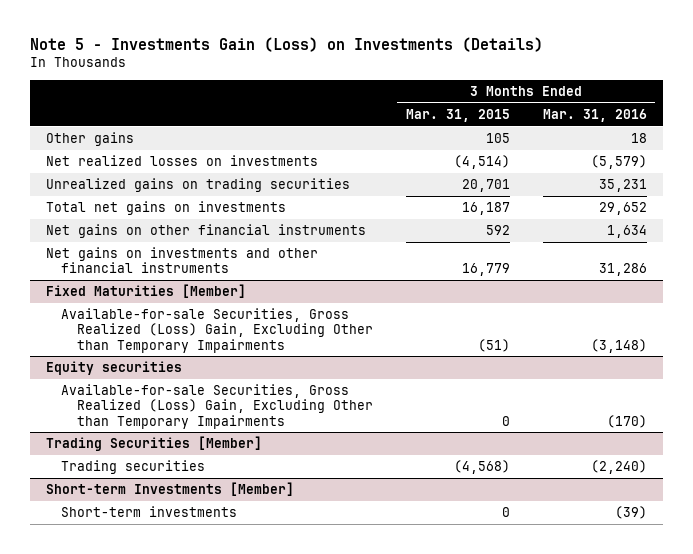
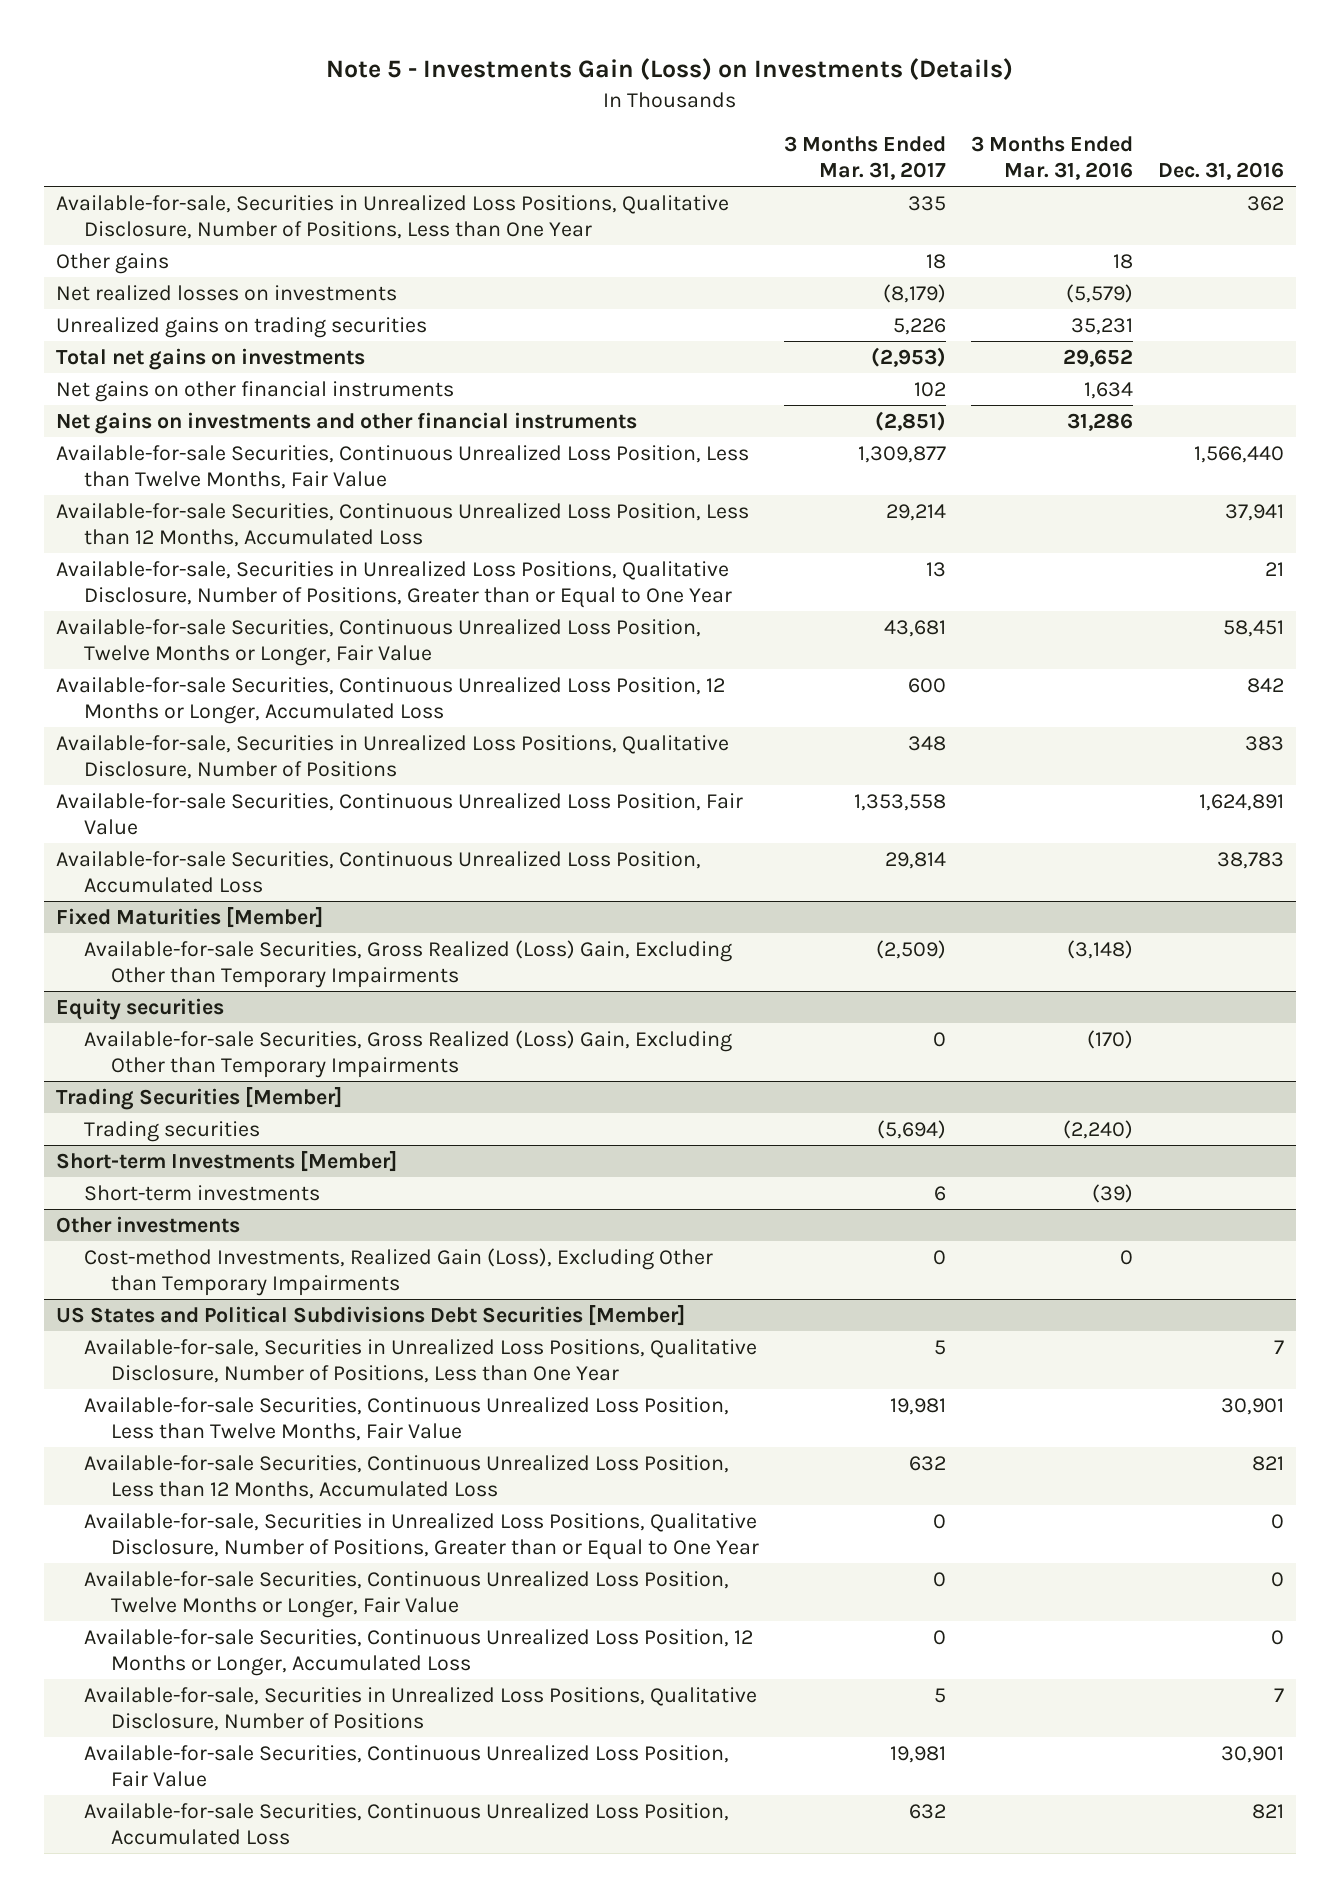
[405,109,510,123] Mar. 31, 2015 -> none
none -> [784,135,947,181] 3 Months Ended Mar. 31, 2017
none -> [1157,162,1284,181] Dec. 31, 2016
none -> [56,194,730,239] Available-for-sale, Securities in Unrealized Loss Positions, Qualitative Disclosure, Number of Positions, Less than One Year
none -> [56,444,750,489] Available-for-sale Securities, Continuous Unrealized Loss Position, Less than Twelve Months, Fair Value
none -> [56,502,750,547] Available-for-sale Securities, Continuous Unrealized Loss Position, Less than 12 Months, Accumulated Loss
none -> [56,560,732,608] Available-for-sale, Securities in Unrealized Loss Positions, Qualitative Disclosure, Number of Positions, Greater than or Equal to One Year
none -> [56,618,702,666] Available-for-sale Securities, Continuous Unrealized Loss Position, Twelve Months or Longer, Fair Value
none -> [56,676,726,724] Available-for-sale Securities, Continuous Unrealized Loss Position, 12 Months or Longer, Accumulated Loss
none -> [56,734,730,779] Available-for-sale, Securities in Unrealized Loss Positions, Qualitative Disclosure, Number of Positions
none -> [56,792,744,835] Available-for-sale Securities, Continuous Unrealized Loss Position, Fair Value
none -> [56,850,702,893] Available-for-sale Securities, Continuous Unrealized Loss Position, Accumulated Loss
none -> [56,1215,241,1233] Other investments
none -> [83,1247,713,1296] Cost-method Investments, Realized Gain (Loss), Excluding Other than Temporary Impairments
none -> [56,1304,686,1326] US States and Political Subdivisions Debt Securities [Member]
none -> [83,1338,757,1383] Available-for-sale, Securities in Unrealized Loss Positions, Qualitative Disclosure, Number of Positions, Less than One Year
none -> [83,1396,729,1441] Available-for-sale Securities, Continuous Unrealized Loss Position, Less than Twelve Months, Fair Value
none -> [83,1454,729,1499] Available-for-sale Securities, Continuous Unrealized Loss Position, Less than 12 Months, Accumulated Loss
none -> [83,1512,760,1560] Available-for-sale, Securities in Unrealized Loss Positions, Qualitative Disclosure, Number of Positions, Greater than or Equal to One Year
none -> [83,1570,729,1618] Available-for-sale Securities, Continuous Unrealized Loss Position, Twelve Months or Longer, Fair Value
none -> [83,1628,753,1676] Available-for-sale Securities, Continuous Unrealized Loss Position, 12 Months or Longer, Accumulated Loss
none -> [83,1686,757,1731] Available-for-sale, Securities in Unrealized Loss Positions, Qualitative Disclosure, Number of Positions
none -> [83,1744,729,1787] Available-for-sale Securities, Continuous Unrealized Loss Position, Fair Value
none -> [83,1802,729,1845] Available-for-sale Securities, Continuous Unrealized Loss Position, Accumulated Loss

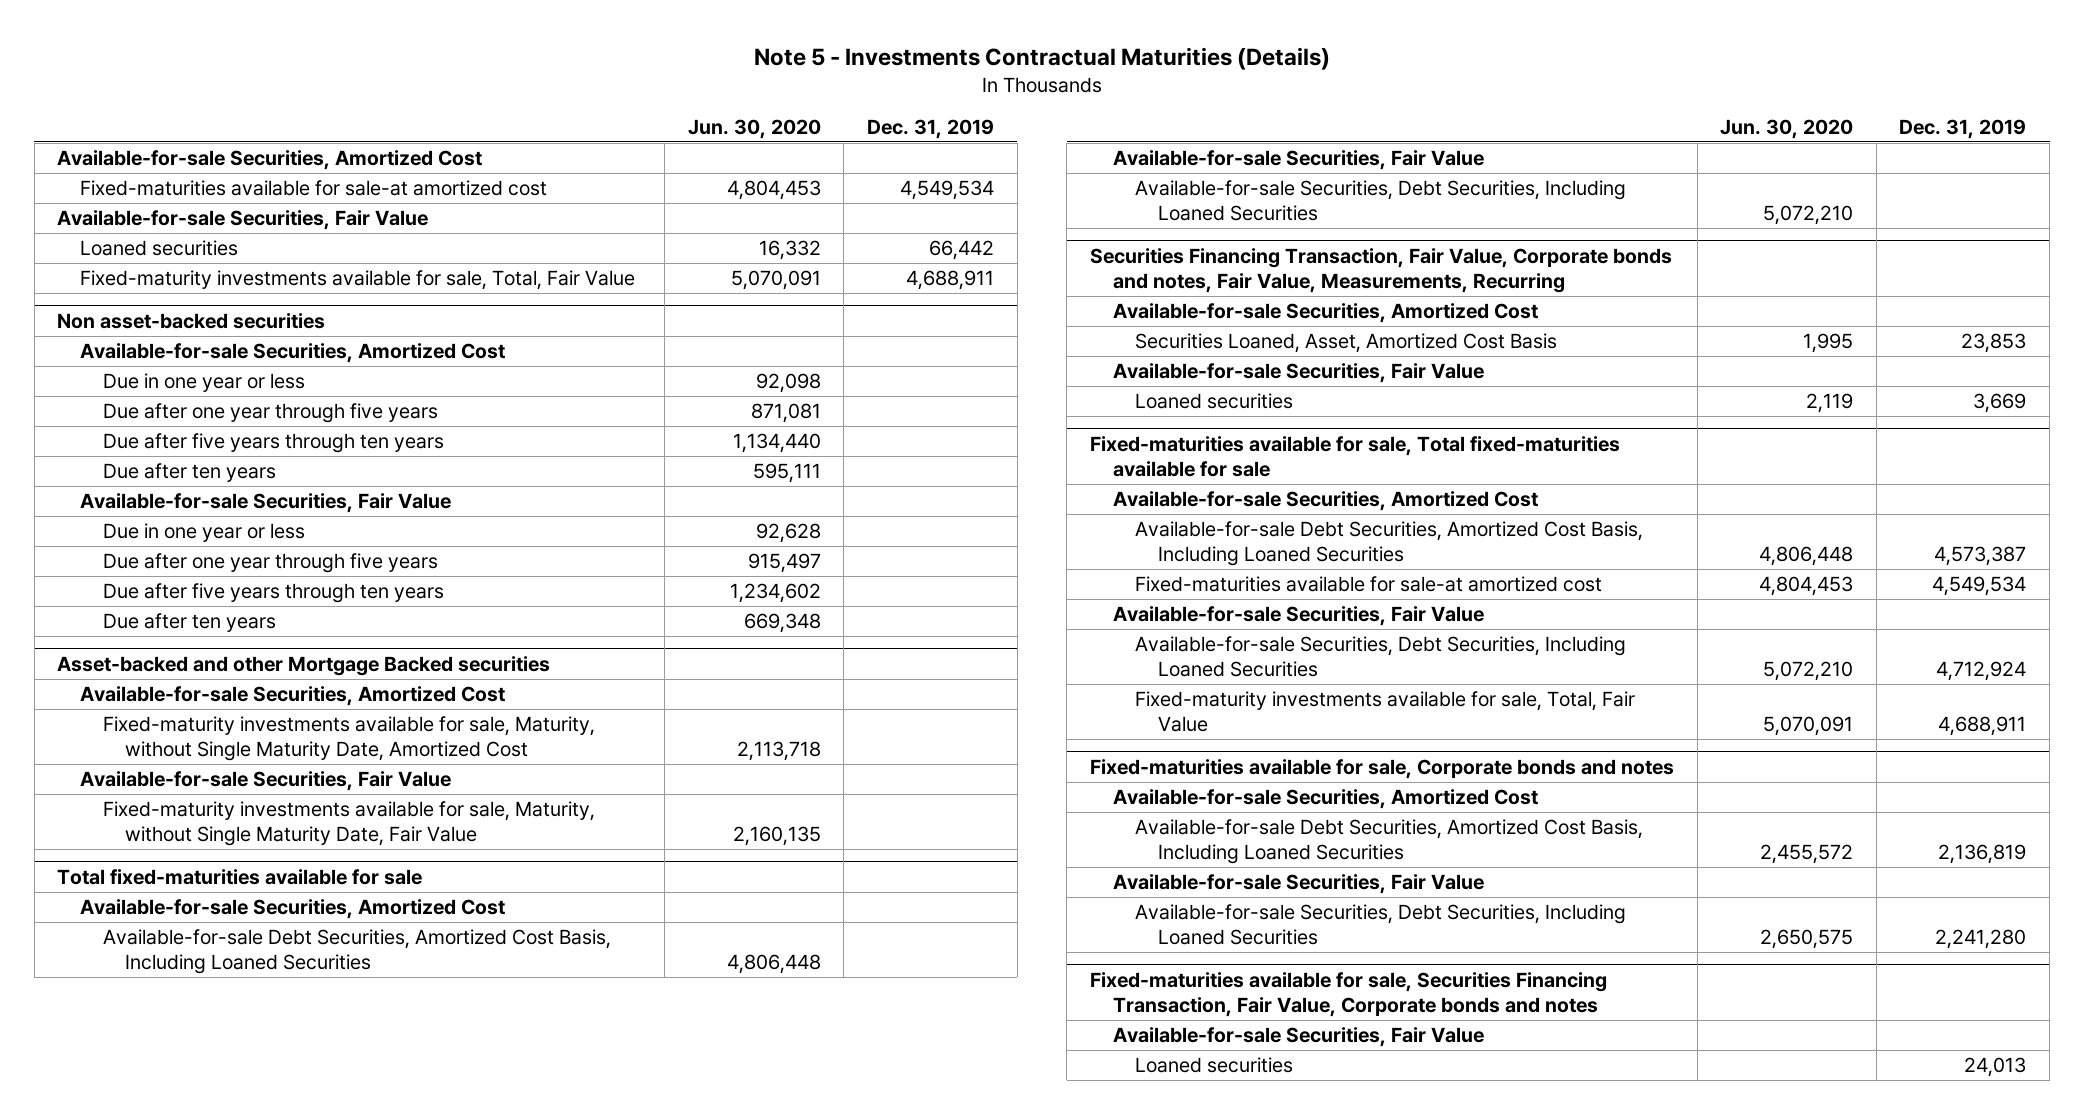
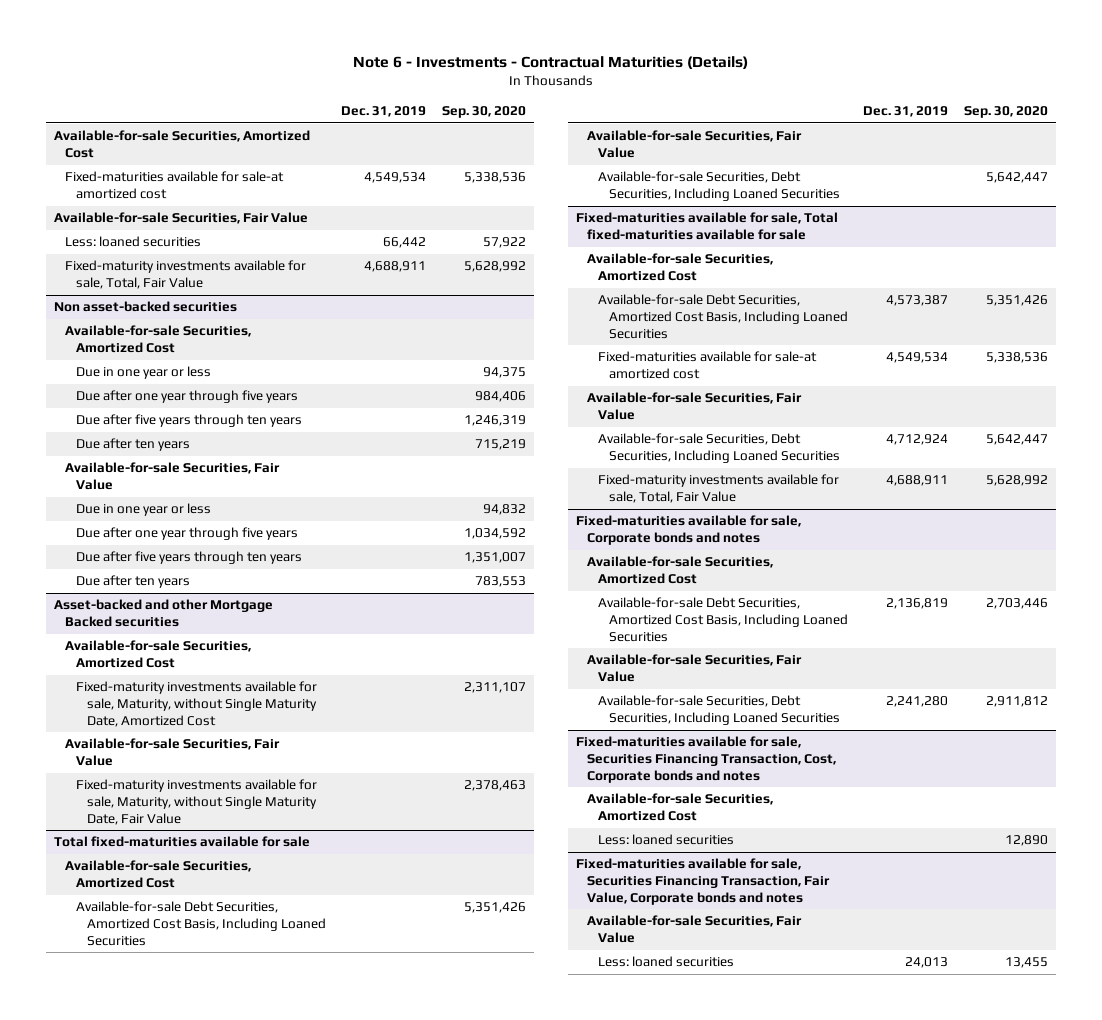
[753,47,1330,71] Note 5 - Investments Contractual Maturities (Details) -> [352,55,748,69] Note 6 - Investments - Contractual Maturities (Details)
[687,118,821,139] Jun. 30, 2020 -> none
none -> [442,106,527,119] Sep. 30, 2020
[80,240,239,257] Loaned securities -> [64,236,201,248] Less: loaned securities
[1089,247,1672,293] Securities Financing Transaction, Fair Value, Corporate bonds and notes, Fair Value, Measurements, Recurring -> none
[1112,303,1538,324] Available-for-sale Securities, Amortized Cost -> none
[1135,333,1558,354] Securities Loaned, Asset, Amortized Cost Basis -> none
[1112,363,1484,384] Available-for-sale Securities, Fair Value -> none
[1135,393,1294,410] Loaned securities -> none
none -> [575,736,836,783] Fixed-maturities available for sale, Securities Financing Transaction, Cost, Corporate bonds and notes
none -> [586,793,773,822] Available-for-sale Securities, Amortized Cost
none -> [597,834,734,846] Less: loaned securities
[1135,1057,1294,1074] Loaned securities -> [597,956,734,968] Less: loaned securities

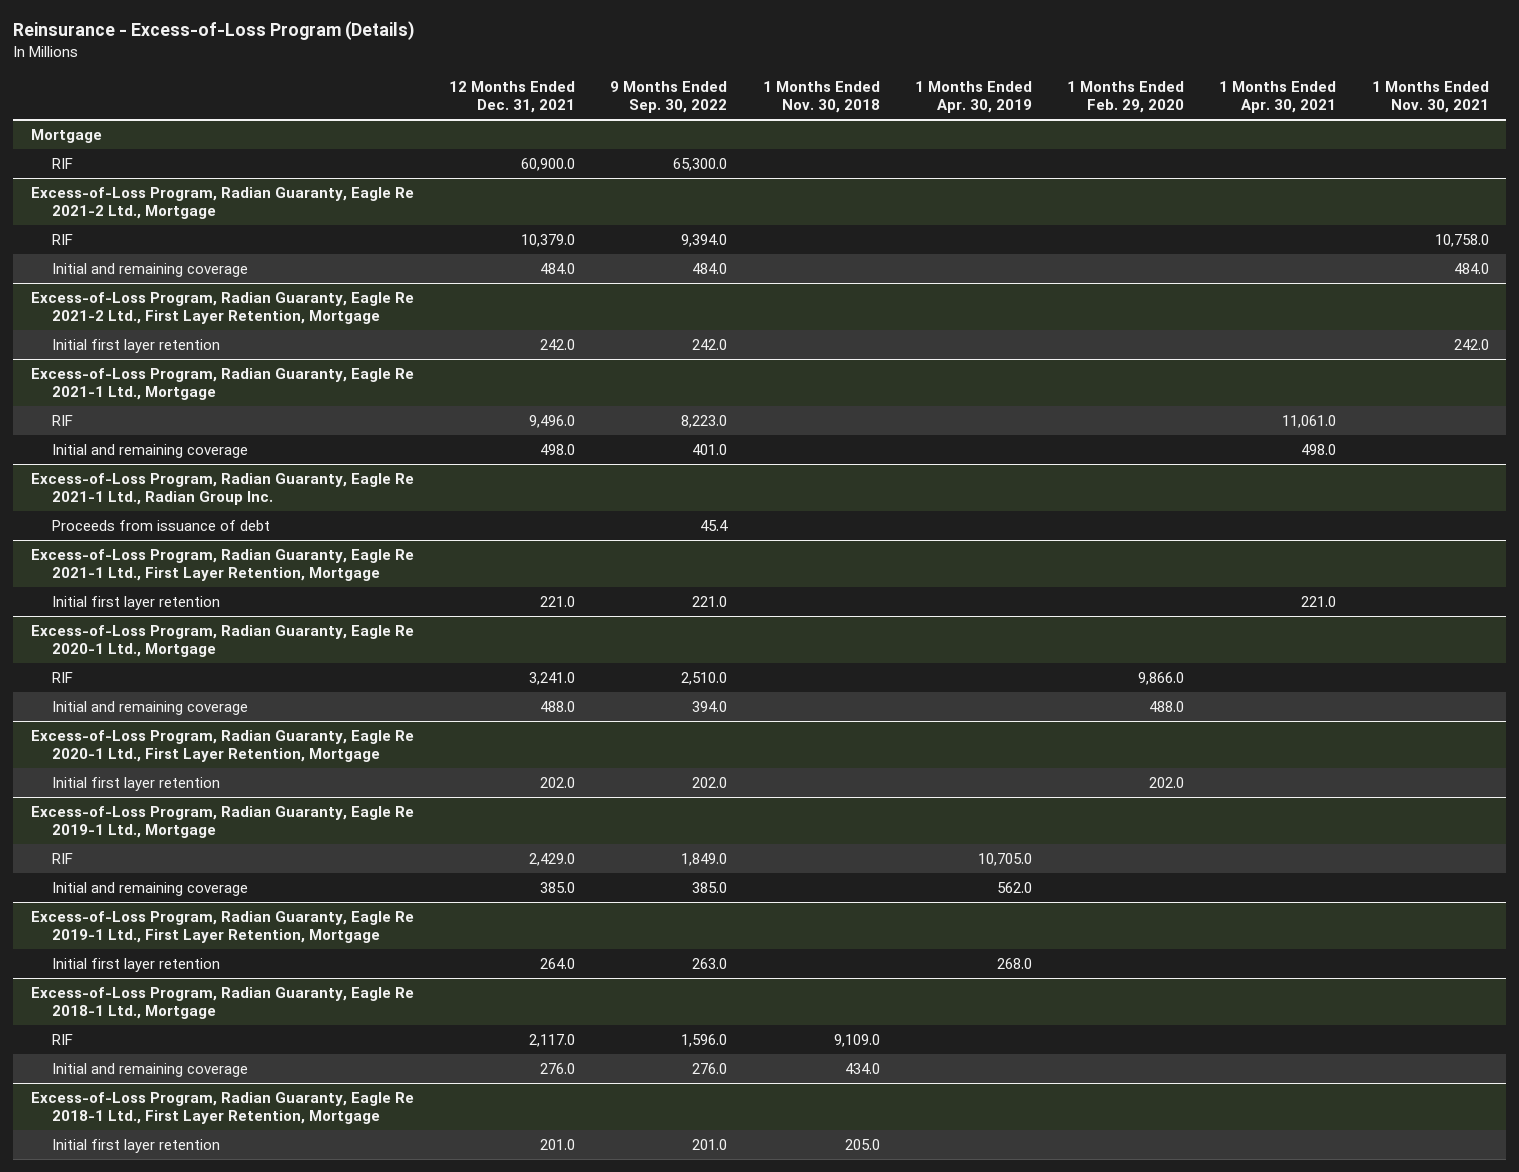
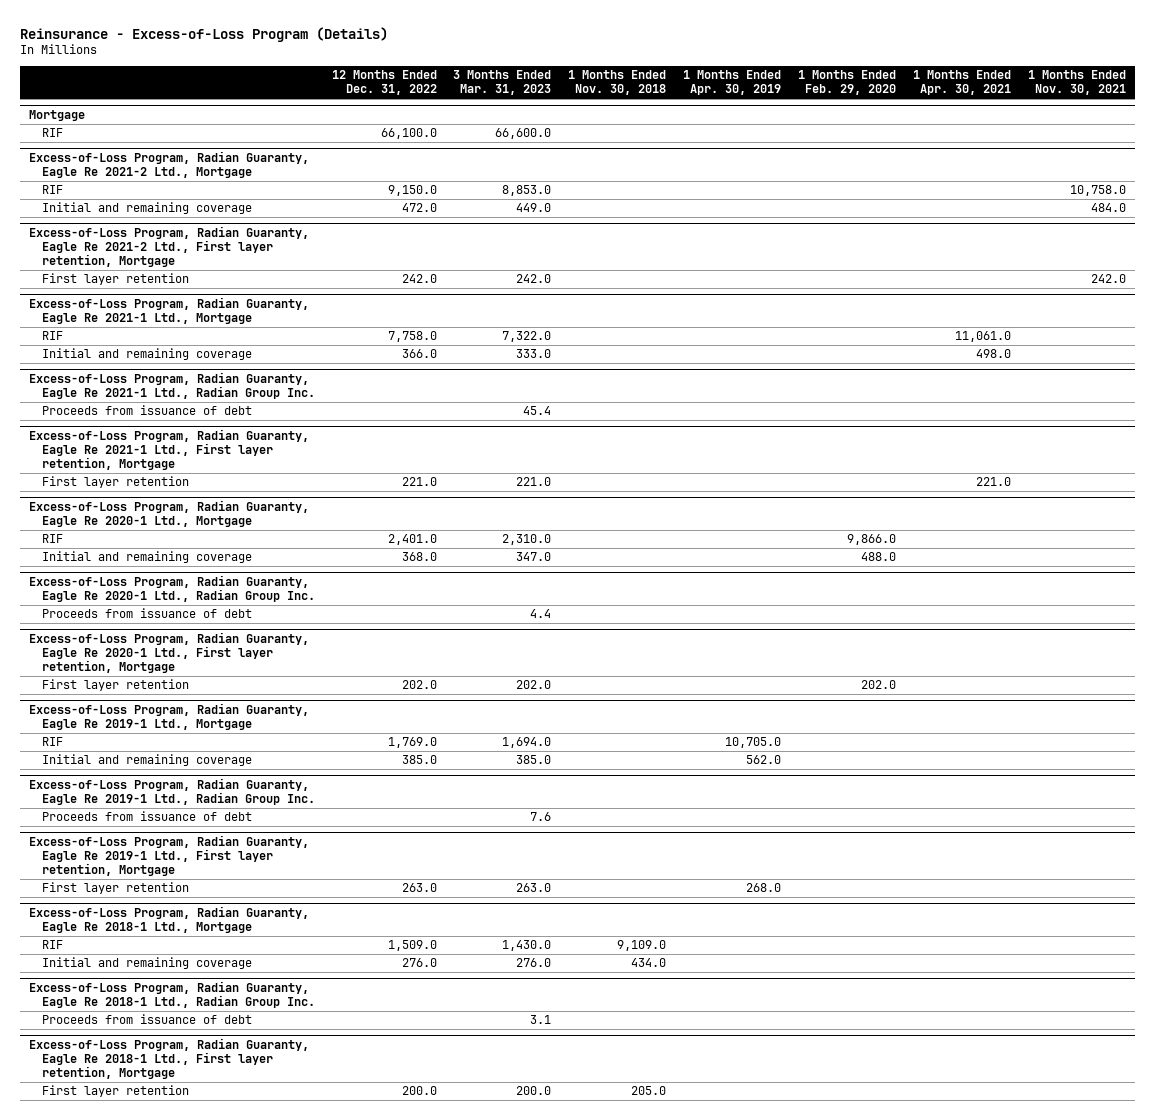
[449,80,576,113] 12 Months Ended Dec. 31, 2021 -> none
[610,80,728,113] 9 Months Ended Sep. 30, 2022 -> none
none -> [331,70,437,96] 12 Months Ended Dec. 31, 2022
none -> [453,70,552,96] 3 Months Ended Mar. 31, 2023
[30,291,414,325] Excess-of-Loss Program, Radian Guaranty, Eagle Re 2021-2 Ltd., First Layer Retention, Mortgage -> [28,226,309,268] Excess-of-Loss Program, Radian Guaranty, Eagle Re 2021-2 Ltd., First layer retention, Mortgage
[52,338,221,353] Initial first layer retention -> [41,273,189,286] First layer retention
[30,548,414,582] Excess-of-Loss Program, Radian Guaranty, Eagle Re 2021-1 Ltd., First Layer Retention, Mortgage -> [28,429,309,471] Excess-of-Loss Program, Radian Guaranty, Eagle Re 2021-1 Ltd., First layer retention, Mortgage
[52,595,221,610] Initial first layer retention -> [41,476,189,489] First layer retention
none -> [28,575,315,603] Excess-of-Loss Program, Radian Guaranty, Eagle Re 2020-1 Ltd., Radian Group Inc.
none -> [41,608,252,619] Proceeds from issuance of debt
[30,729,414,763] Excess-of-Loss Program, Radian Guaranty, Eagle Re 2020-1 Ltd., First Layer Retention, Mortgage -> [28,632,309,674] Excess-of-Loss Program, Radian Guaranty, Eagle Re 2020-1 Ltd., First layer retention, Mortgage
[52,776,221,791] Initial first layer retention -> [41,679,189,692] First layer retention
none -> [28,778,315,806] Excess-of-Loss Program, Radian Guaranty, Eagle Re 2019-1 Ltd., Radian Group Inc.
none -> [41,811,252,822] Proceeds from issuance of debt
[30,910,414,944] Excess-of-Loss Program, Radian Guaranty, Eagle Re 2019-1 Ltd., First Layer Retention, Mortgage -> [28,835,309,877] Excess-of-Loss Program, Radian Guaranty, Eagle Re 2019-1 Ltd., First layer retention, Mortgage
[52,957,221,972] Initial first layer retention -> [41,882,189,895] First layer retention
none -> [28,981,315,1009] Excess-of-Loss Program, Radian Guaranty, Eagle Re 2018-1 Ltd., Radian Group Inc.
none -> [41,1014,252,1025] Proceeds from issuance of debt
[30,1091,414,1125] Excess-of-Loss Program, Radian Guaranty, Eagle Re 2018-1 Ltd., First Layer Retention, Mortgage -> [28,1038,309,1080] Excess-of-Loss Program, Radian Guaranty, Eagle Re 2018-1 Ltd., First layer retention, Mortgage
[52,1138,221,1153] Initial first layer retention -> [41,1085,189,1098] First layer retention

